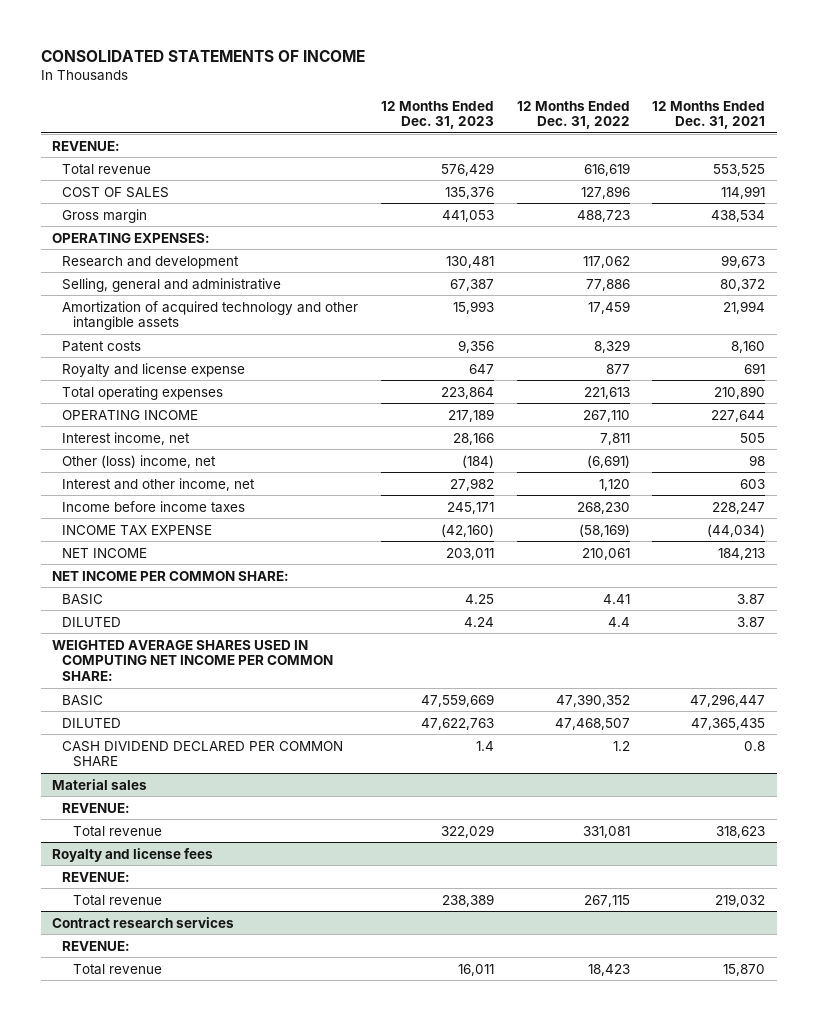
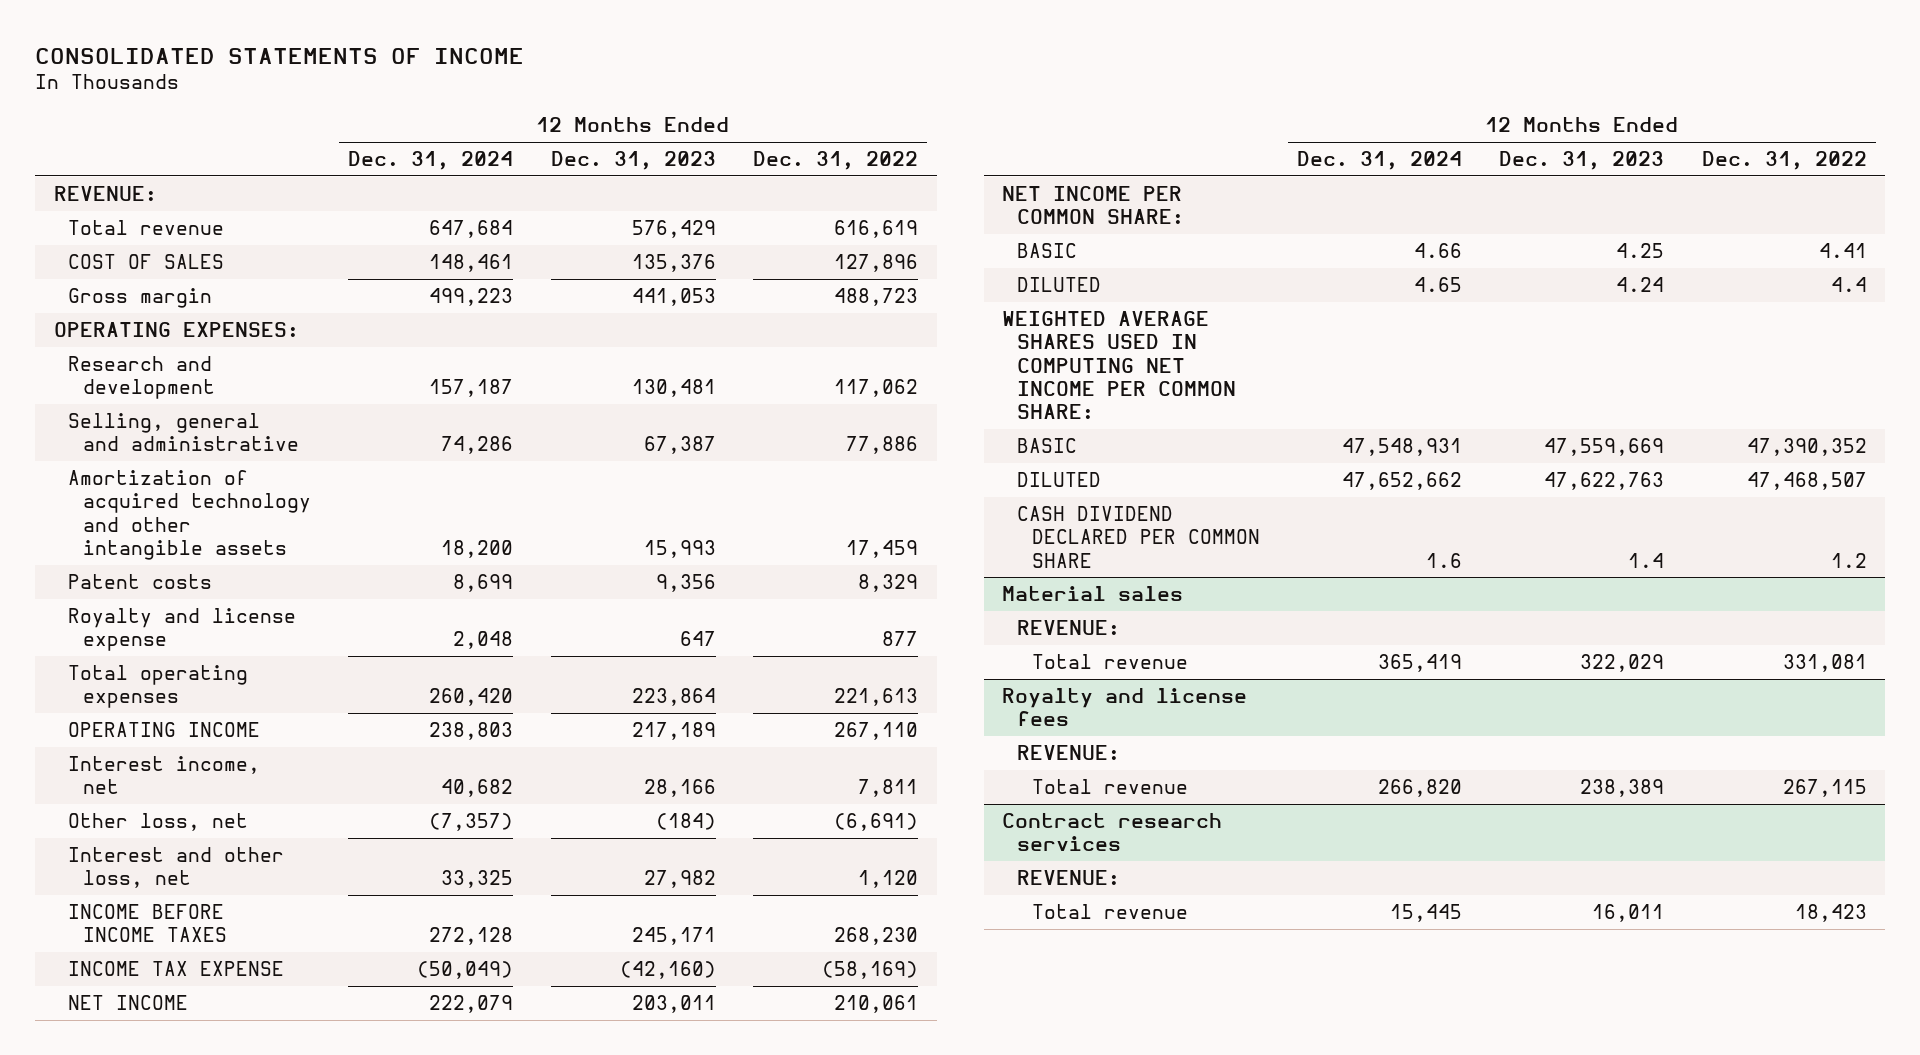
[652,100,766,130] 12 Months Ended Dec. 31, 2021 -> none
none -> [348,151,514,171] Dec. 31, 2024
[62,454,217,468] Other (loss) income, net -> [68,813,249,832] Other loss, net
[62,477,256,491] Interest and other income, net -> [68,847,285,889] Interest and other loss, net
[62,500,246,513] Income before income taxes -> [68,904,227,943] INCOME BEFORE INCOME TAXES

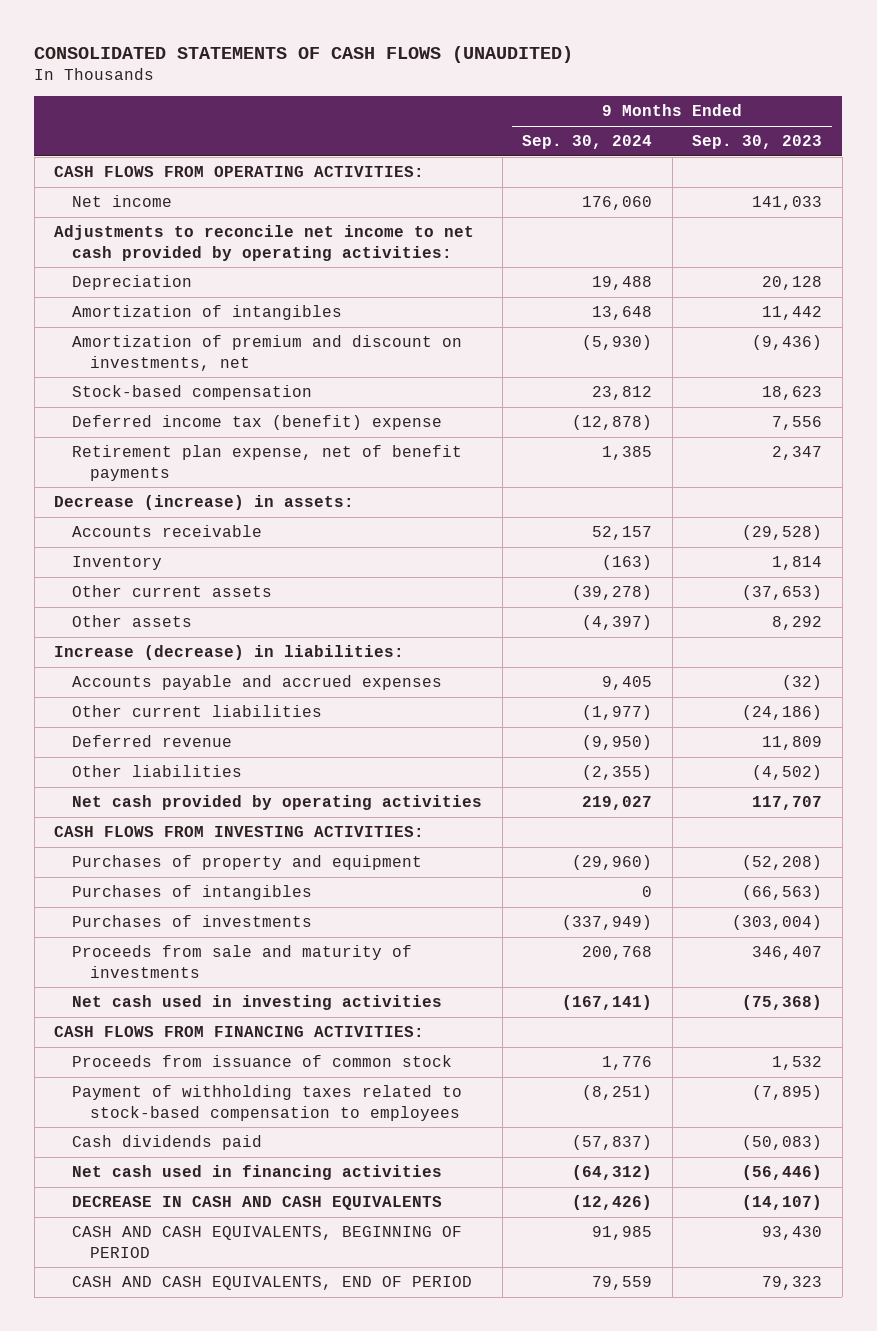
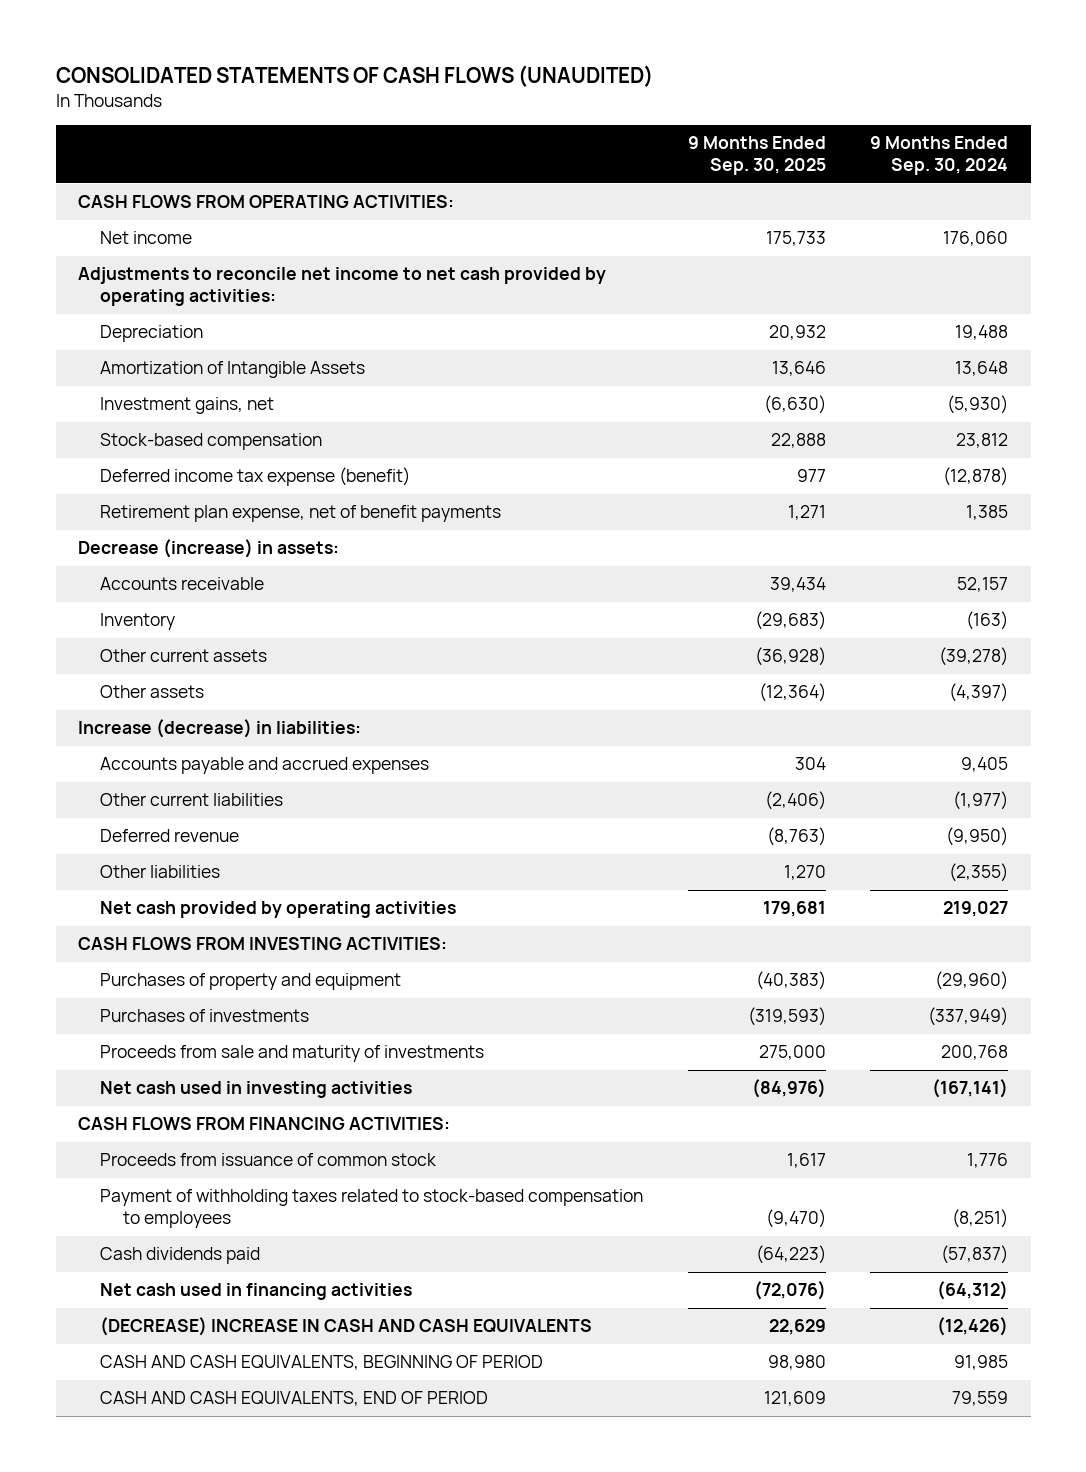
[692,135,823,150] Sep. 30, 2023 -> none
none -> [687,136,826,176] 9 Months Ended Sep. 30, 2025
[72,305,343,321] Amortization of intangibles -> [100,361,366,379] Amortization of Intangible Assets
[72,335,463,371] Amortization of premium and discount on investments, net -> [100,397,275,415] Investment gains, net
[72,415,443,431] Deferred income tax (benefit) expense -> [100,467,411,487] Deferred income tax expense (benefit)
[72,885,313,901] Purchases of intangibles -> none
[72,1196,443,1211] DECREASE IN CASH AND CASH EQUIVALENTS -> [100,1317,593,1337] (DECREASE) INCREASE IN CASH AND CASH EQUIVALENTS

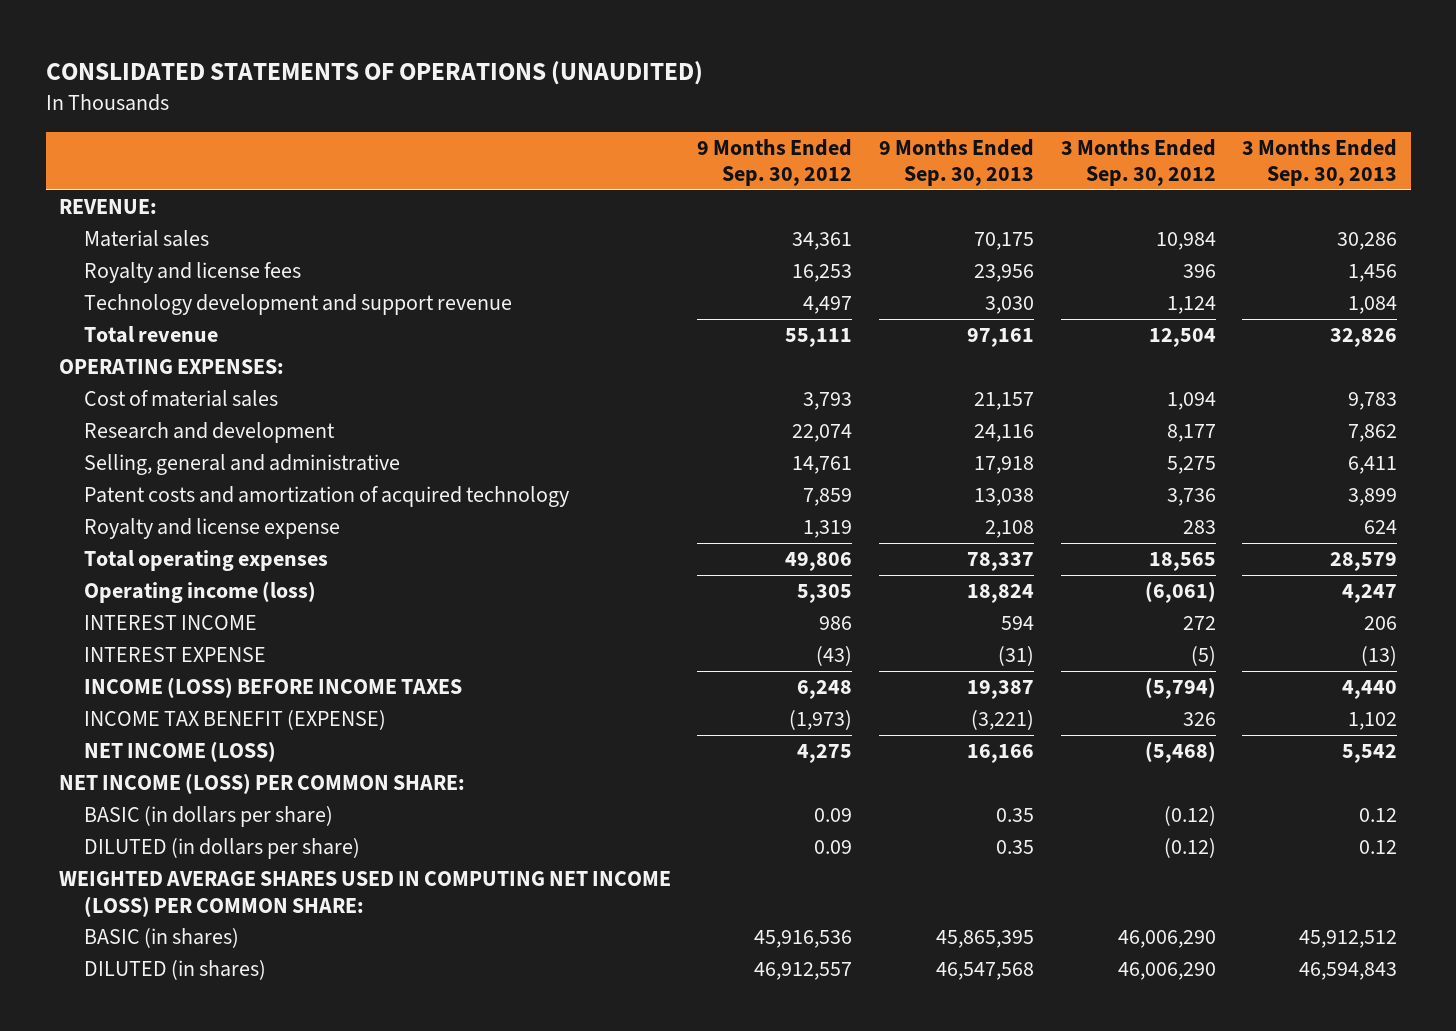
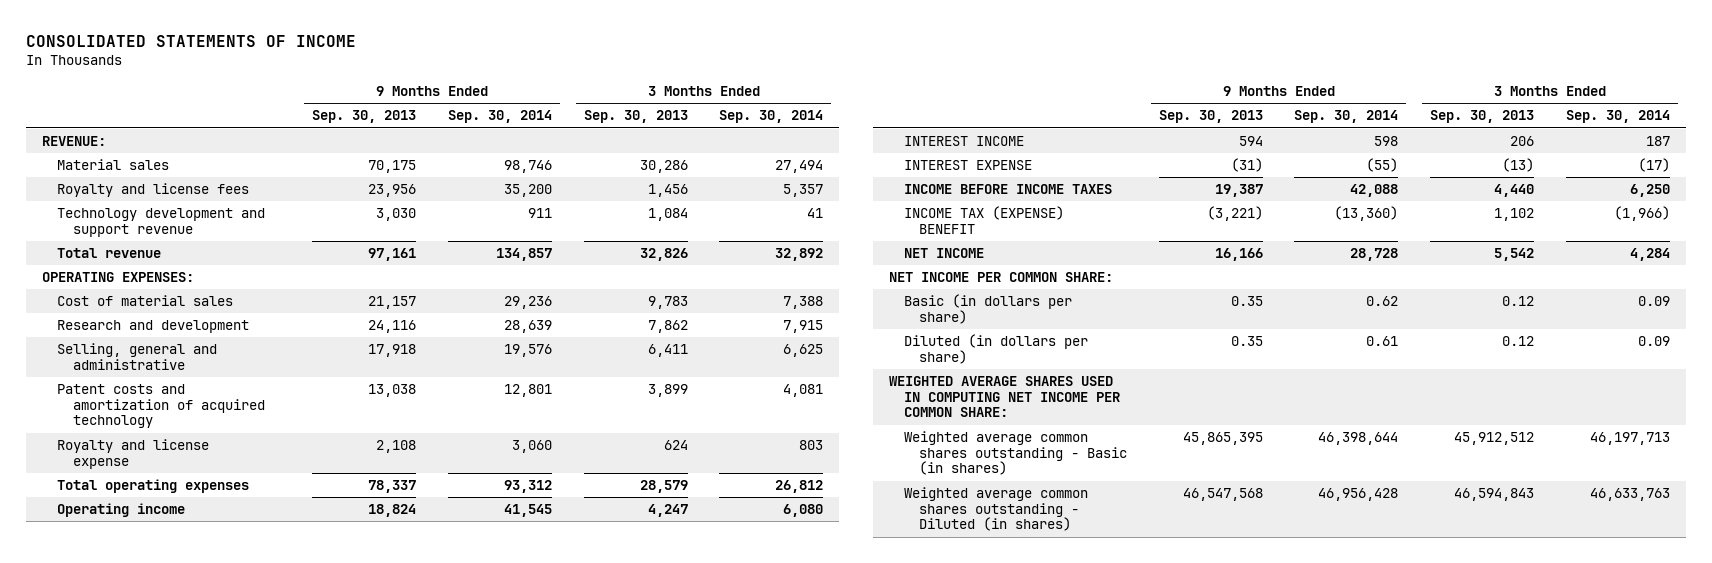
[45,60,703,85] CONSLIDATED STATEMENTS OF OPERATIONS (UNAUDITED) -> [26,35,357,48] CONSOLIDATED STATEMENTS OF INCOME
[697,138,853,187] 9 Months Ended Sep. 30, 2012 -> none
[1060,138,1216,187] 3 Months Ended Sep. 30, 2012 -> none
none -> [448,110,553,124] Sep. 30, 2014
none -> [719,110,824,124] Sep. 30, 2014
[84,581,317,604] Operating income (loss) -> [57,503,186,518] Operating income
[84,677,463,699] INCOME (LOSS) BEFORE INCOME TAXES -> [903,184,1112,195] INCOME BEFORE INCOME TAXES
[84,710,387,731] INCOME TAX BENEFIT (EXPENSE) -> [903,206,1064,234] INCOME TAX (EXPENSE) BENEFIT
[84,741,277,763] NET INCOME (LOSS) -> [903,248,984,259] NET INCOME
[58,773,465,795] NET INCOME (LOSS) PER COMMON SHARE: -> [888,272,1113,283] NET INCOME PER COMMON SHARE:
[84,806,334,828] BASIC (in dollars per share) -> [903,294,1072,324] Basic (in dollars per share)
[84,838,361,860] DILUTED (in dollars per share) -> [903,334,1088,364] Diluted (in dollars per share)
[58,871,671,917] WEIGHTED AVERAGE SHARES USED IN COMPUTING NET INCOME (LOSS) PER COMMON SHARE: -> [888,376,1120,418] WEIGHTED AVERAGE SHARES USED IN COMPUTING NET INCOME PER COMMON SHARE:
[84,928,240,949] BASIC (in shares) -> [903,431,1128,476] Weighted average common shares outstanding - Basic (in shares)
[84,960,267,981] DILUTED (in shares) -> [903,487,1088,532] Weighted average common shares outstanding - Diluted (in shares)

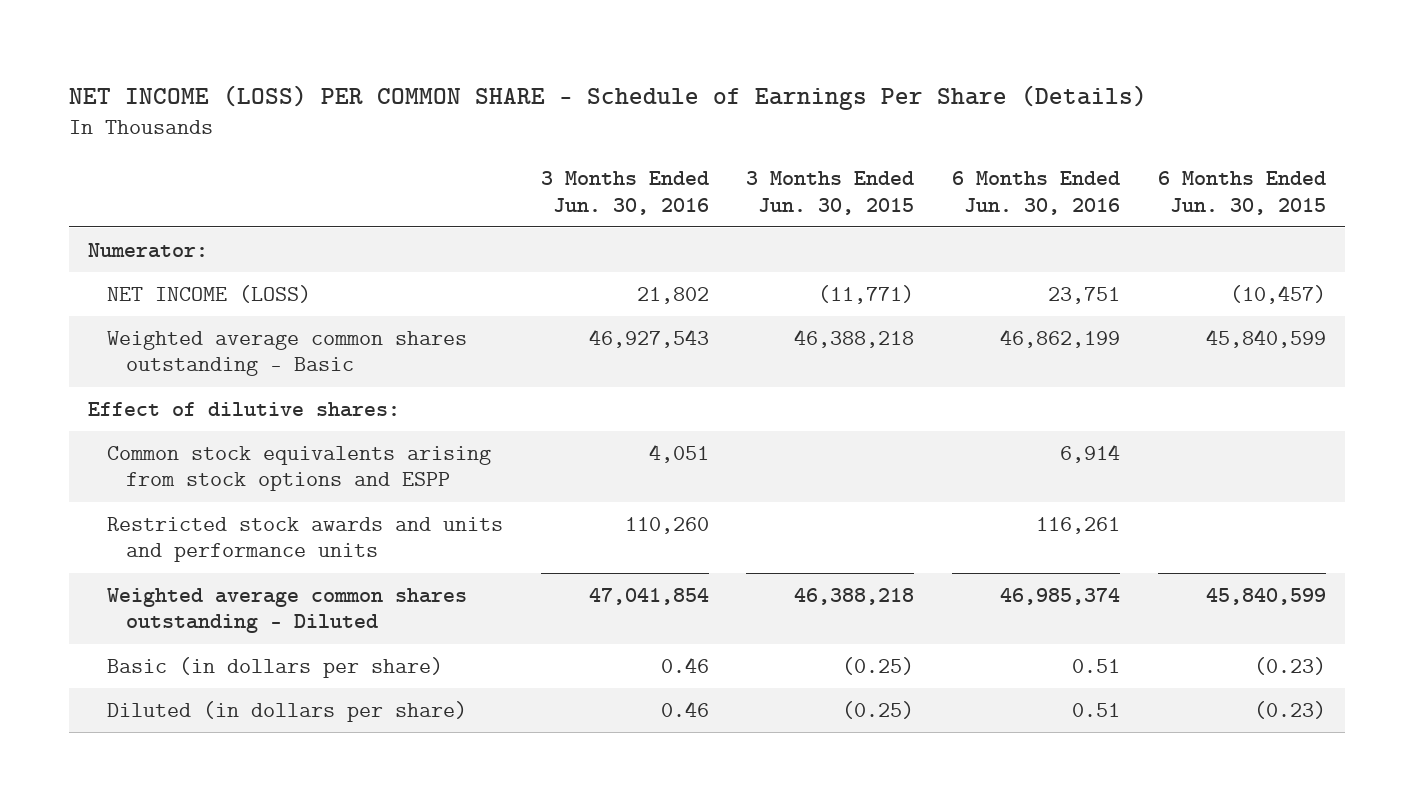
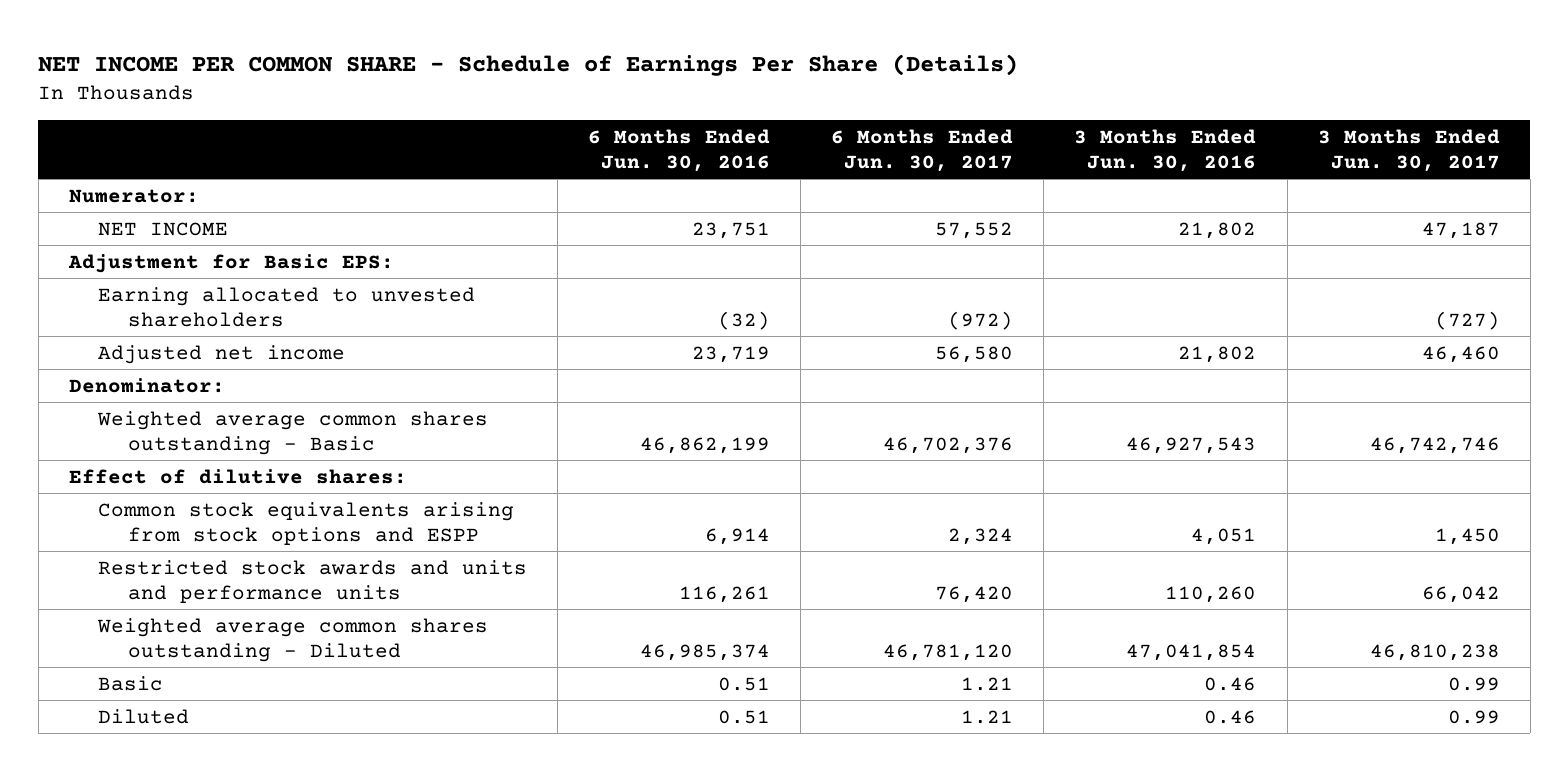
[68,84,1147,110] NET INCOME (LOSS) PER COMMON SHARE - Schedule of Earnings Per Share (Details) -> [38,53,1019,76] NET INCOME PER COMMON SHARE - Schedule of Earnings Per Share (Details)
[746,171,915,215] 3 Months Ended Jun. 30, 2015 -> none
[1157,171,1326,215] 6 Months Ended Jun. 30, 2015 -> none
none -> [831,128,1014,172] 6 Months Ended Jun. 30, 2017
none -> [1317,128,1500,172] 3 Months Ended Jun. 30, 2017
[107,284,312,303] NET INCOME (LOSS) -> [98,221,229,236] NET INCOME
none -> [67,253,394,273] Adjustment for Basic EPS:
none -> [98,286,476,327] Earning allocated to unvested shareholders
none -> [98,344,346,364] Adjusted net income
none -> [68,377,225,393] Denominator:
[107,656,444,678] Basic (in dollars per share) -> [98,675,164,691] Basic
[107,700,468,722] Diluted (in dollars per share) -> [98,708,190,724] Diluted

